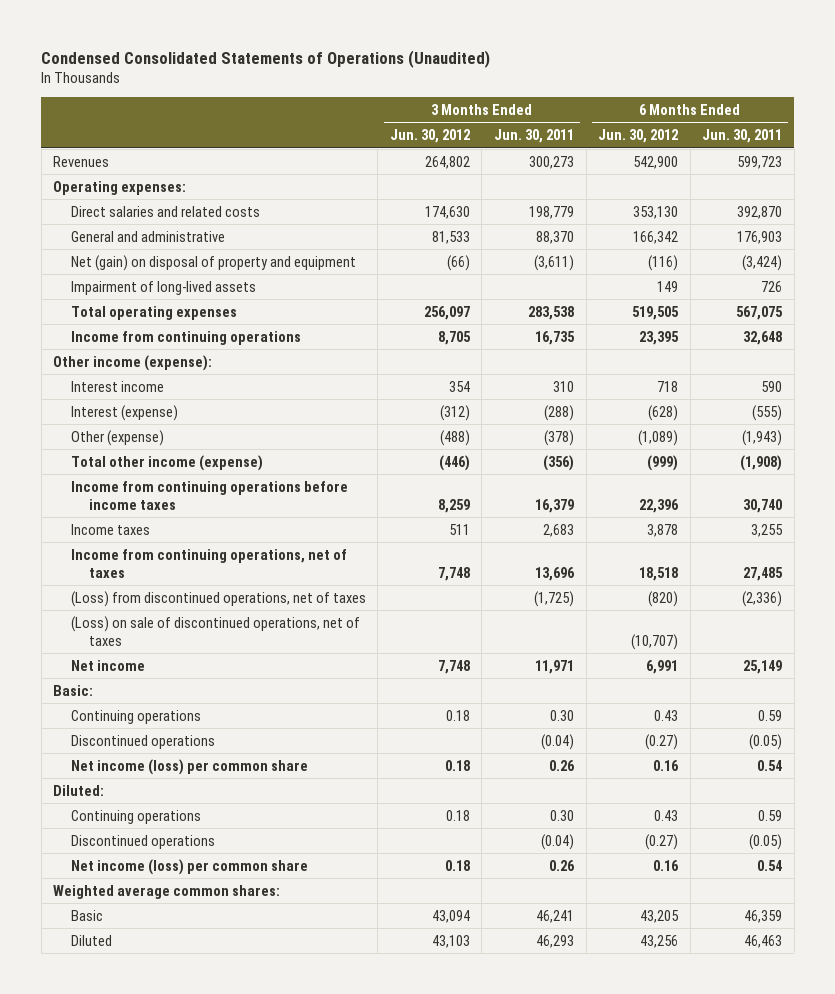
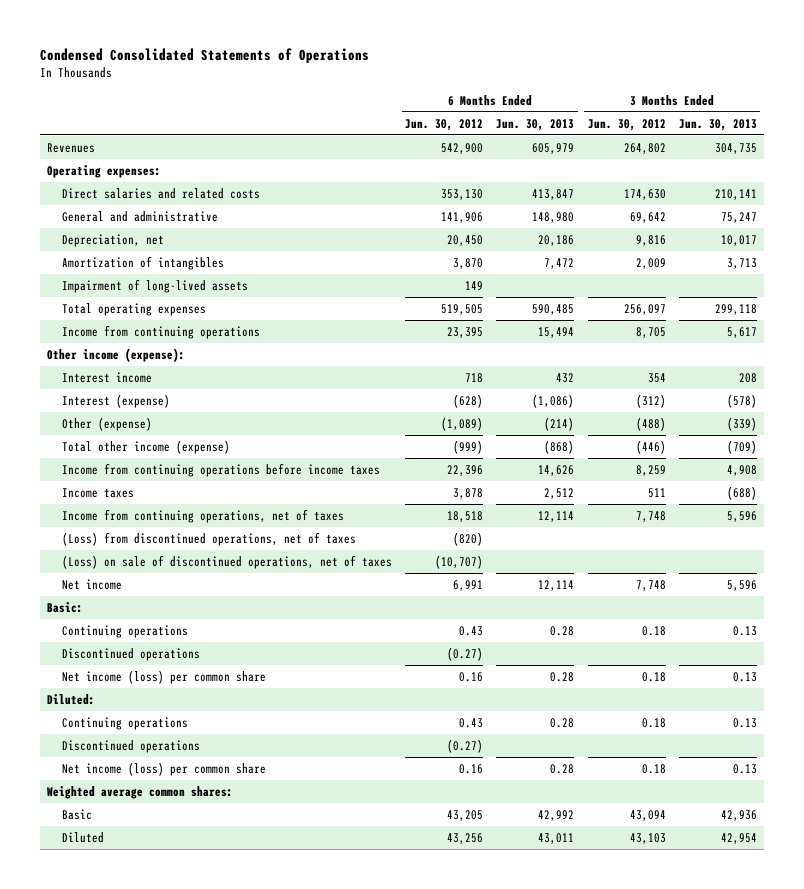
[41,49,491,68] Condensed Consolidated Statements of Operations (Unaudited) -> [40,47,370,63] Condensed Consolidated Statements of Operations
[494,129,575,144] Jun. 30, 2011 -> none
[702,129,783,144] Jun. 30, 2011 -> none
none -> [496,118,575,131] Jun. 30, 2013
none -> [678,118,757,131] Jun. 30, 2013
[70,254,356,271] Net (gain) on disposal of property and equipment -> none
[431,230,470,244] 81,533 -> [629,211,666,223] 69,642
[633,230,679,244] 166,342 -> [440,211,483,223] 141,906
none -> [61,233,164,247] Depreciation, net
none -> [61,255,224,270] Amortization of intangibles

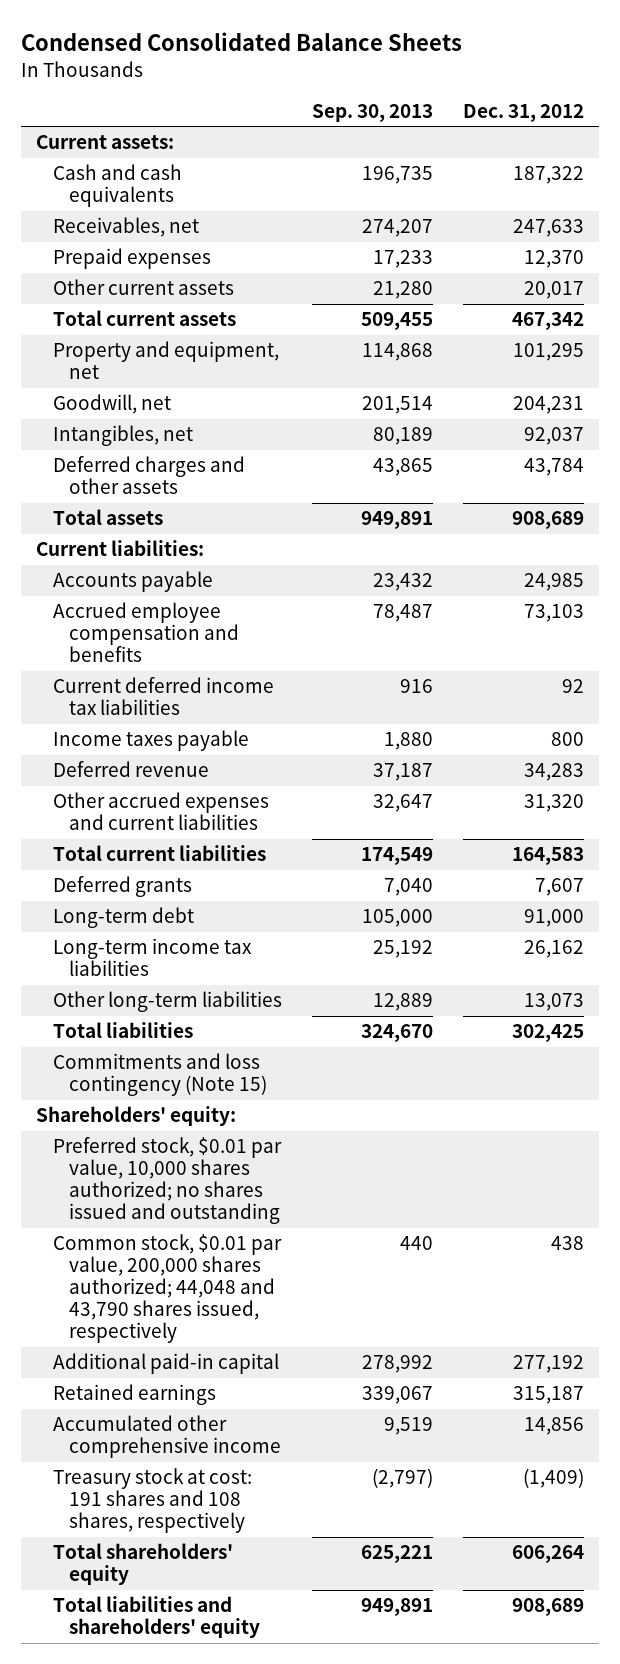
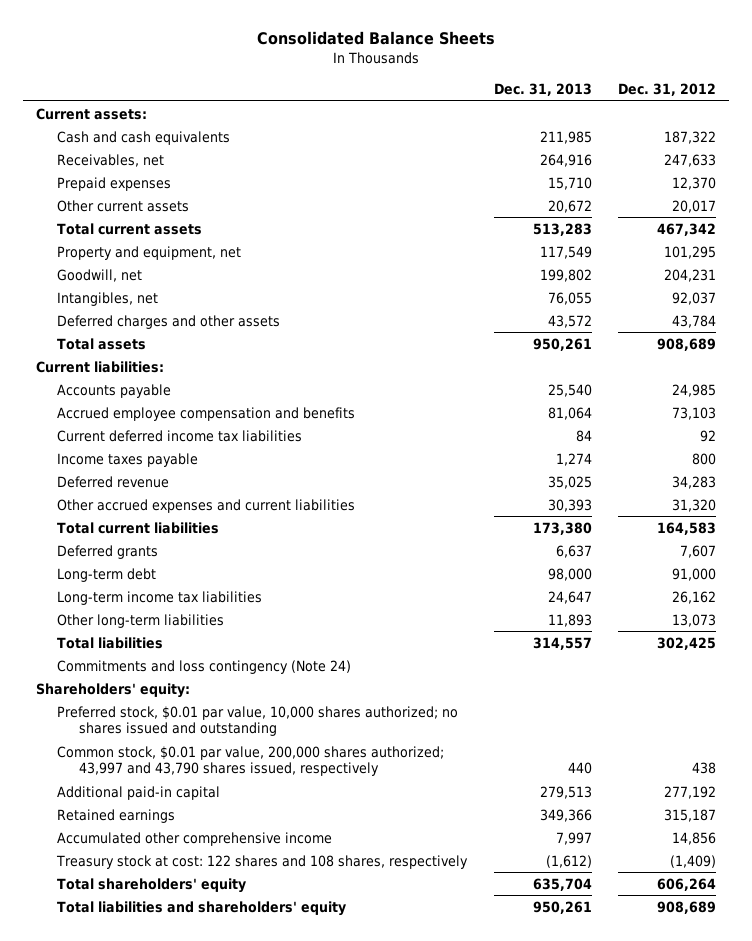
[21,31,463,51] Condensed Consolidated Balance Sheets -> [257,31,496,46] Consolidated Balance Sheets
[311,103,433,122] Sep. 30, 2013 -> none
none -> [493,83,592,97] Dec. 31, 2013
[52,1053,268,1097] Commitments and loss contingency (Note 15) -> [57,659,352,674] Commitments and loss contingency (Note 24)
[52,1234,282,1344] Common stock, $0.01 par value, 200,000 shares authorized; 44,048 and 43,790 shares issued, respectively -> [57,745,445,777] Common stock, $0.01 par value, 200,000 shares authorized; 43,997 and 43,790 shares issued, respectively
[52,1468,252,1534] Treasury stock at cost: 191 shares and 108 shares, respectively -> [56,854,469,869] Treasury stock at cost: 122 shares and 108 shares, respectively

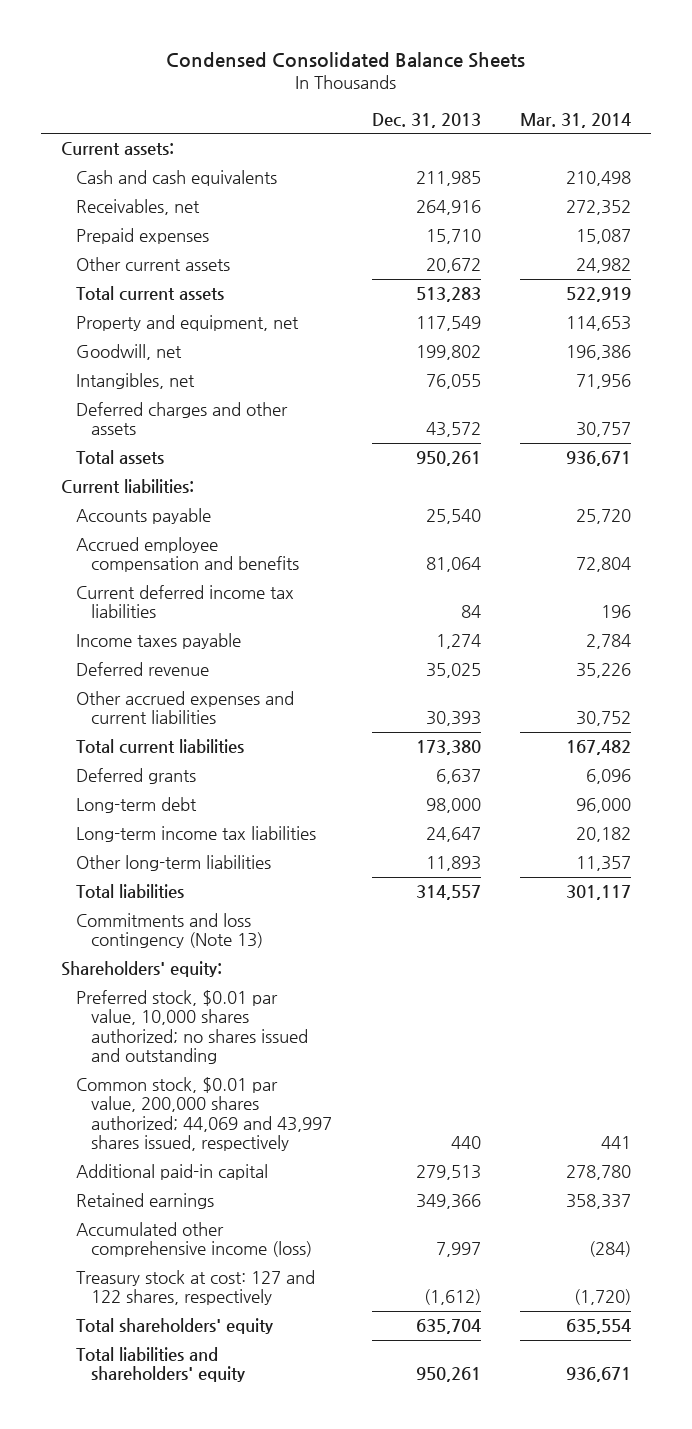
[257,31,496,46] Consolidated Balance Sheets -> [166,52,526,69] Condensed Consolidated Balance Sheets
[618,83,717,97] Dec. 31, 2012 -> none
none -> [520,112,632,128] Mar. 31, 2014
[57,659,352,674] Commitments and loss contingency (Note 24) -> [75,913,263,949] Commitments and loss contingency (Note 13)
[57,745,445,777] Common stock, $0.01 par value, 200,000 shares authorized; 43,997 and 43,790 shares issued, respectively -> [75,1077,332,1152] Common stock, $0.01 par value, 200,000 shares authorized; 44,069 and 43,997 shares issued, respectively
[57,831,333,846] Accumulated other comprehensive income -> [75,1222,312,1258] Accumulated other comprehensive income (loss)
[56,854,469,869] Treasury stock at cost: 122 shares and 108 shares, respectively -> [75,1270,315,1306] Treasury stock at cost: 127 and 122 shares, respectively

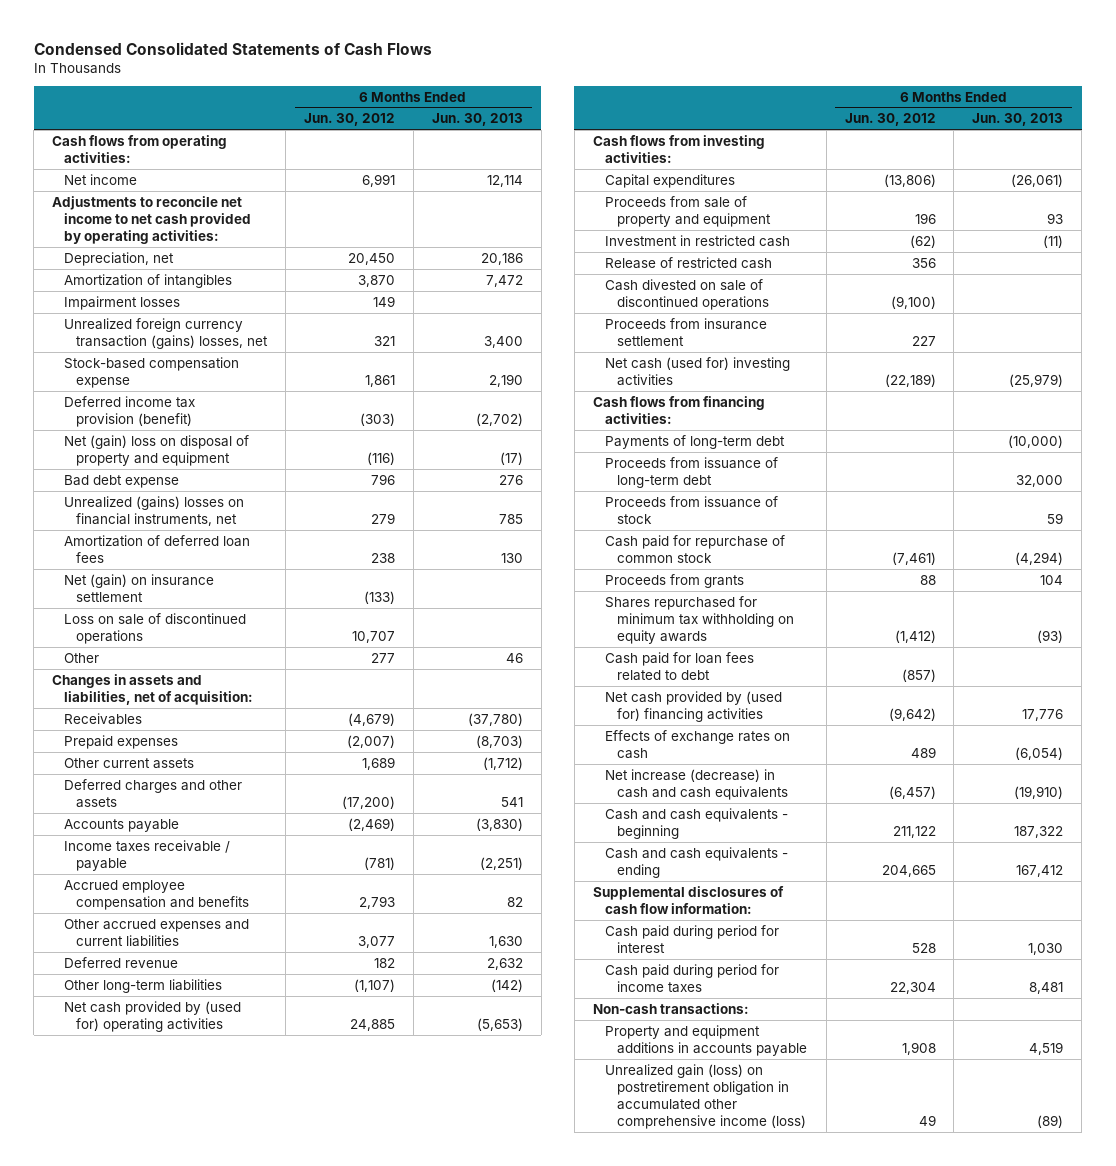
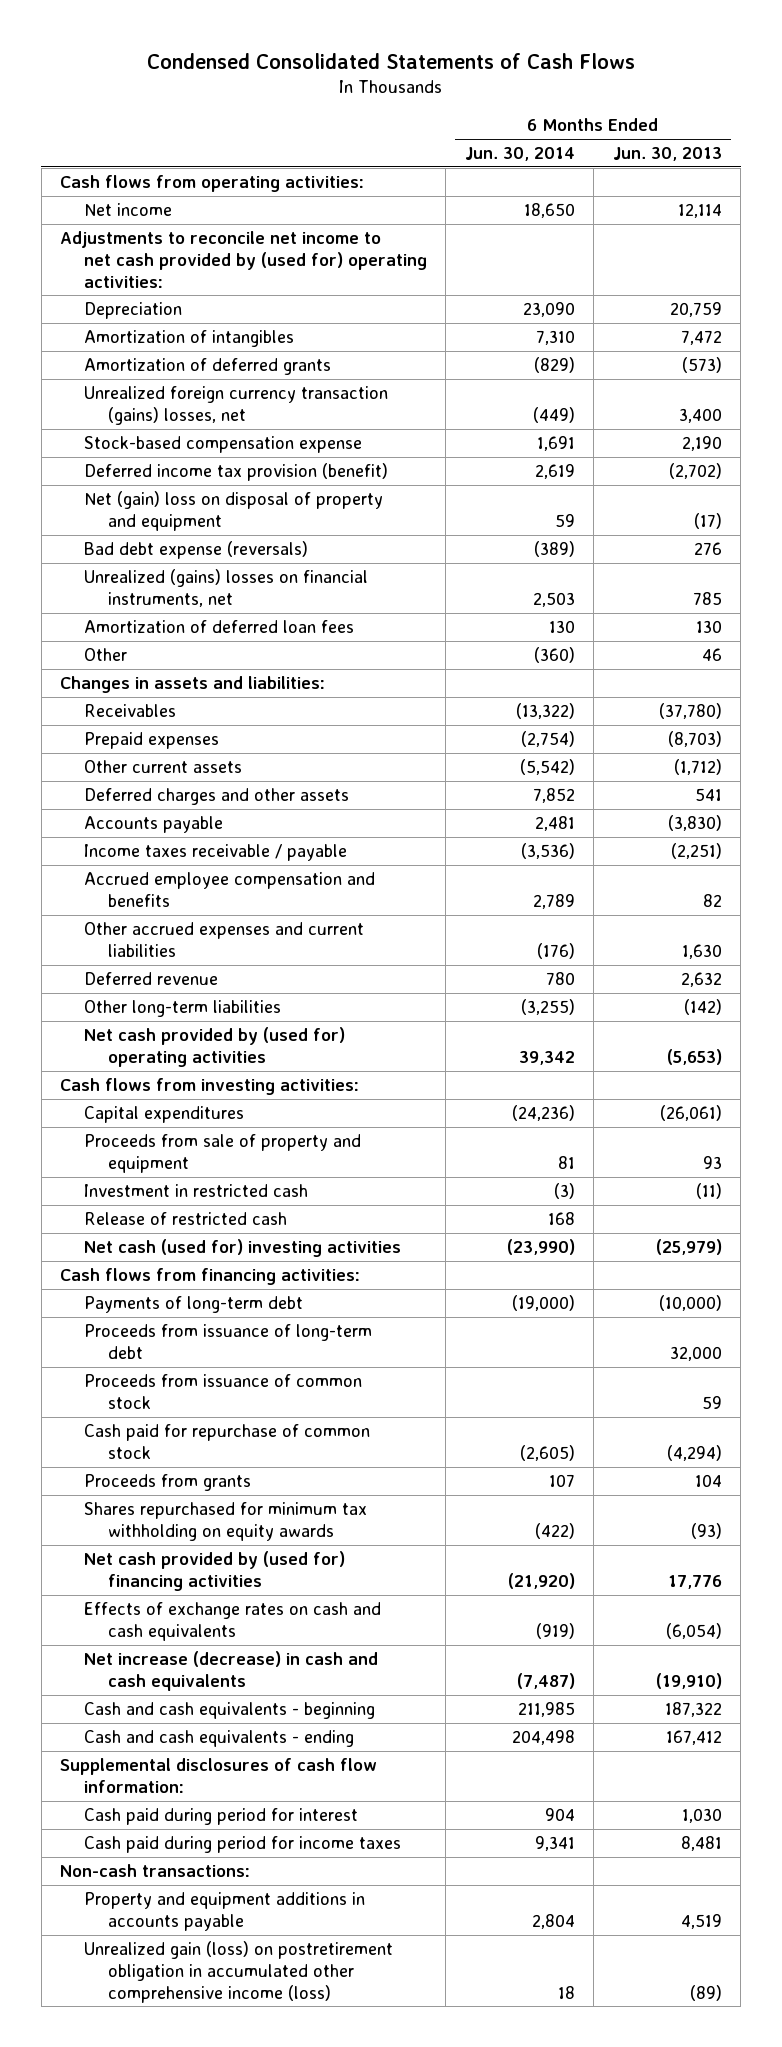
[304,113,396,127] Jun. 30, 2012 -> none
none -> [464,146,575,161] Jun. 30, 2014
[52,195,252,244] Adjustments to reconcile net income to net cash provided by operating activities: -> [59,230,427,288] Adjustments to reconcile net income to net cash provided by (used for) operating activities:
[64,251,175,266] Depreciation, net -> [83,301,182,319] Depreciation
[480,252,523,265] 20,186 -> [669,301,722,317] 20,759
[64,295,181,310] Impairment losses -> none
none -> [83,357,331,375] Amortization of deferred grants
[64,474,180,488] Bad debt expense -> [83,540,308,559] Bad debt expense (reversals)
[64,573,215,602] Net (gain) on insurance settlement -> none
[64,612,247,644] Loss on sale of discontinued operations -> none
[52,673,254,705] Changes in assets and liabilities, net of acquisition: -> [59,675,325,693] Changes in assets and liabilities:
[604,278,769,310] Cash divested on sale of discontinued operations -> none
[604,317,767,346] Proceeds from insurance settlement -> none
[604,495,778,524] Proceeds from issuance of stock -> [83,1373,362,1409] Proceeds from issuance of common stock
[604,651,754,681] Cash paid for loan fees related to debt -> none
[604,729,790,759] Effects of exchange rates on cash -> [83,1601,381,1641] Effects of exchange rates on cash and cash equivalents

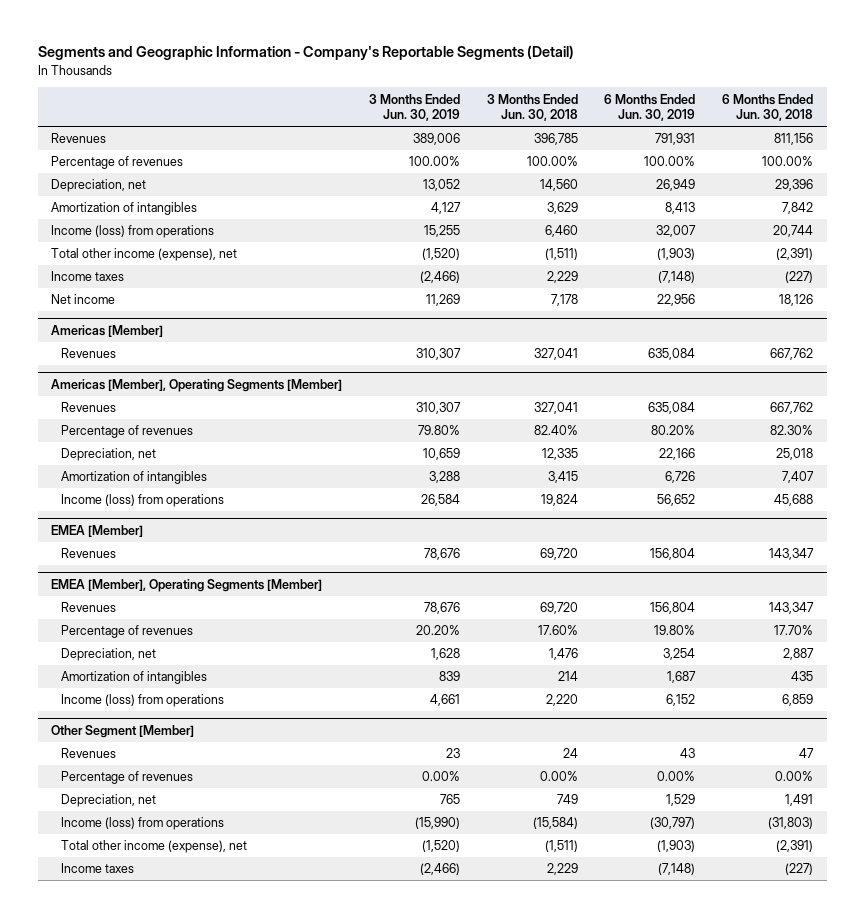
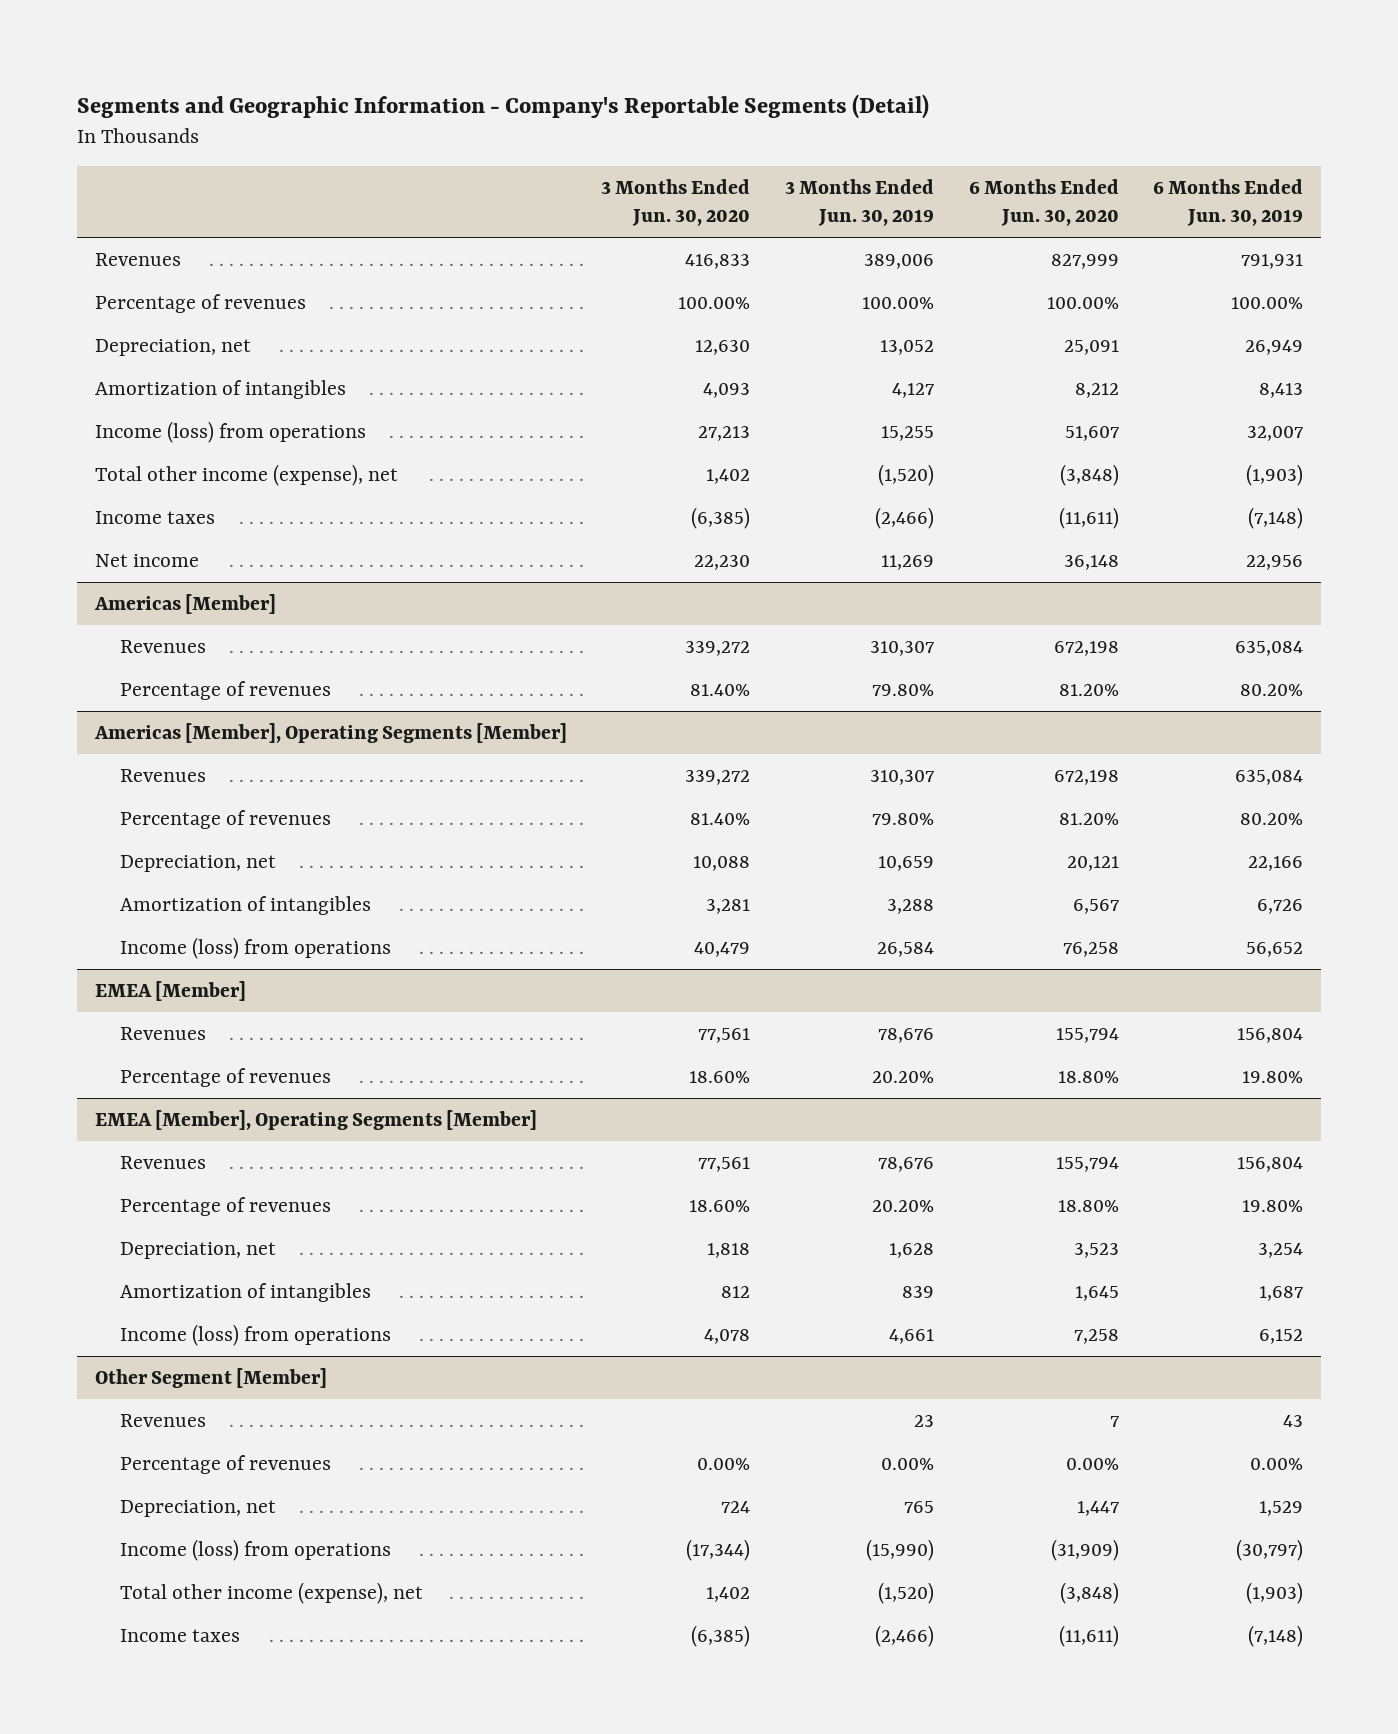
[486,93,578,122] 3 Months Ended Jun. 30, 2018 -> none
[722,93,814,122] 6 Months Ended Jun. 30, 2018 -> none
none -> [601,178,751,227] 3 Months Ended Jun. 30, 2020
none -> [968,178,1119,227] 6 Months Ended Jun. 30, 2020
none -> [120,680,332,700] Percentage of revenues
none -> [120,1067,332,1087] Percentage of revenues

